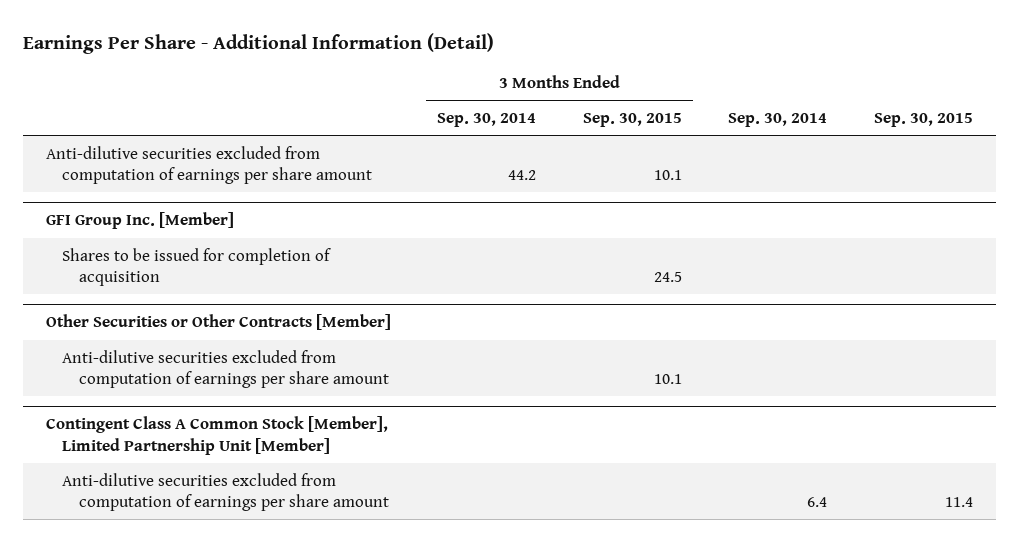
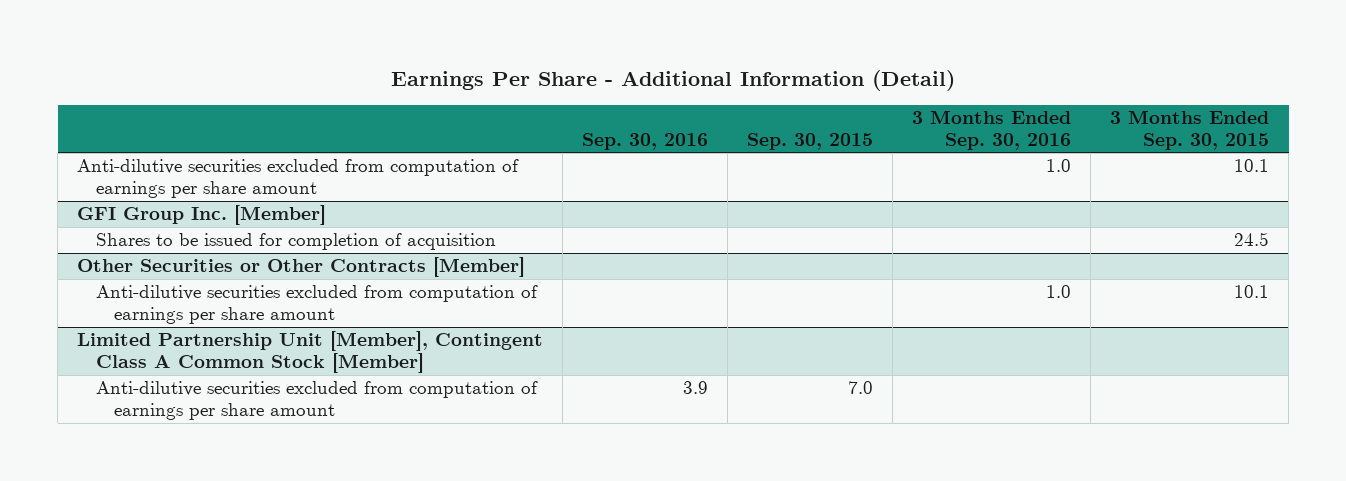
[437,113,537,128] Sep. 30, 2014 -> none
[728,113,828,128] Sep. 30, 2014 -> none
none -> [582,132,709,150] Sep. 30, 2016
none -> [912,110,1072,150] 3 Months Ended Sep. 30, 2016
[46,416,389,456] Contingent Class A Common Stock [Member], Limited Partnership Unit [Member] -> [77,331,544,373] Limited Partnership Unit [Member], Contingent Class A Common Stock [Member]
[944,497,973,508] 11.4 -> [848,381,874,395] 7.0

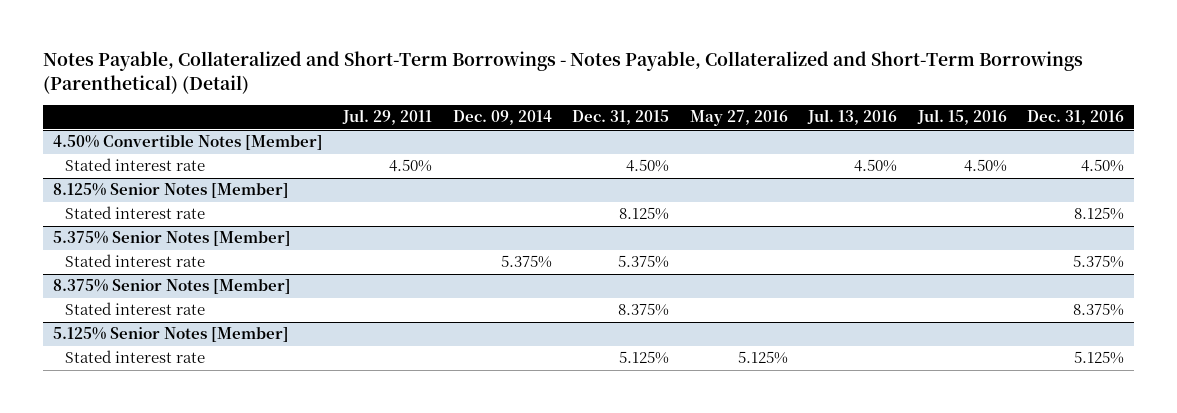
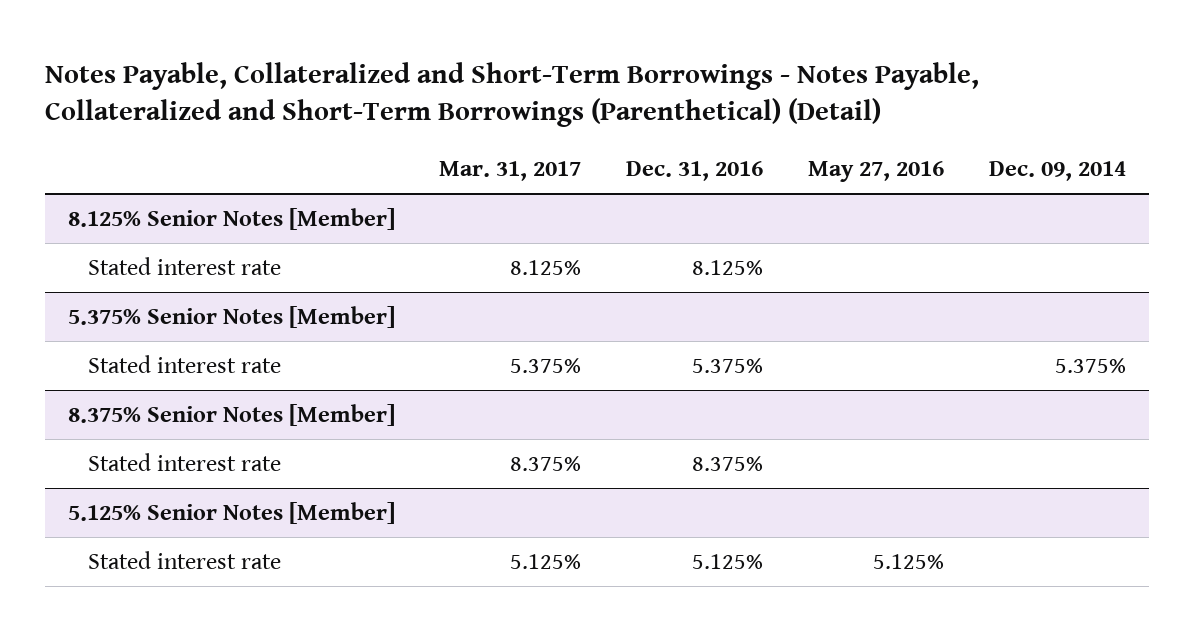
[342,109,433,126] Jul. 29, 2011 -> none
[572,110,670,126] Dec. 31, 2015 -> none
[807,109,898,126] Jul. 13, 2016 -> none
[916,109,1007,126] Jul. 15, 2016 -> none
none -> [439,161,582,182] Mar. 31, 2017
[52,134,323,151] 4.50% Convertible Notes [Member] -> none
[65,158,206,172] Stated interest rate -> none

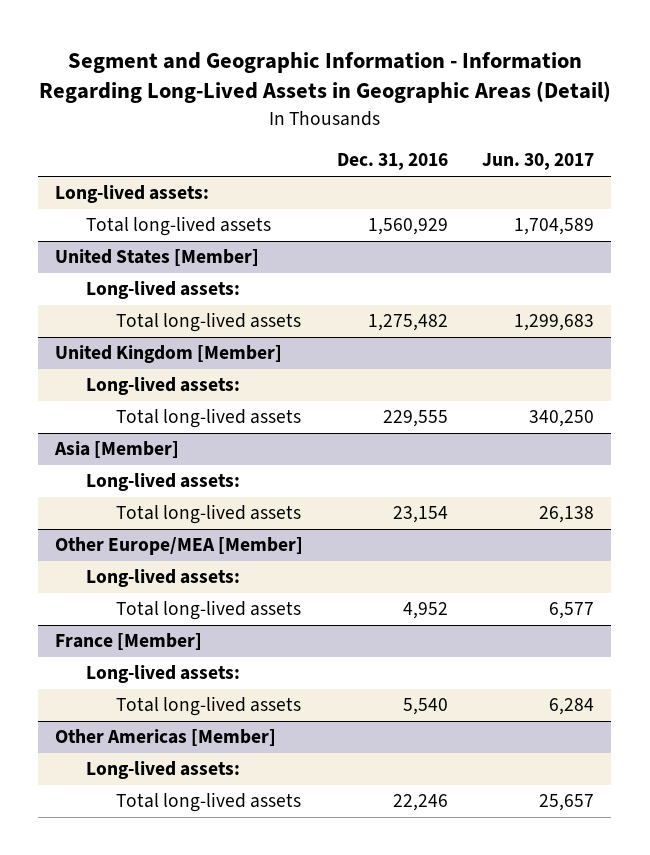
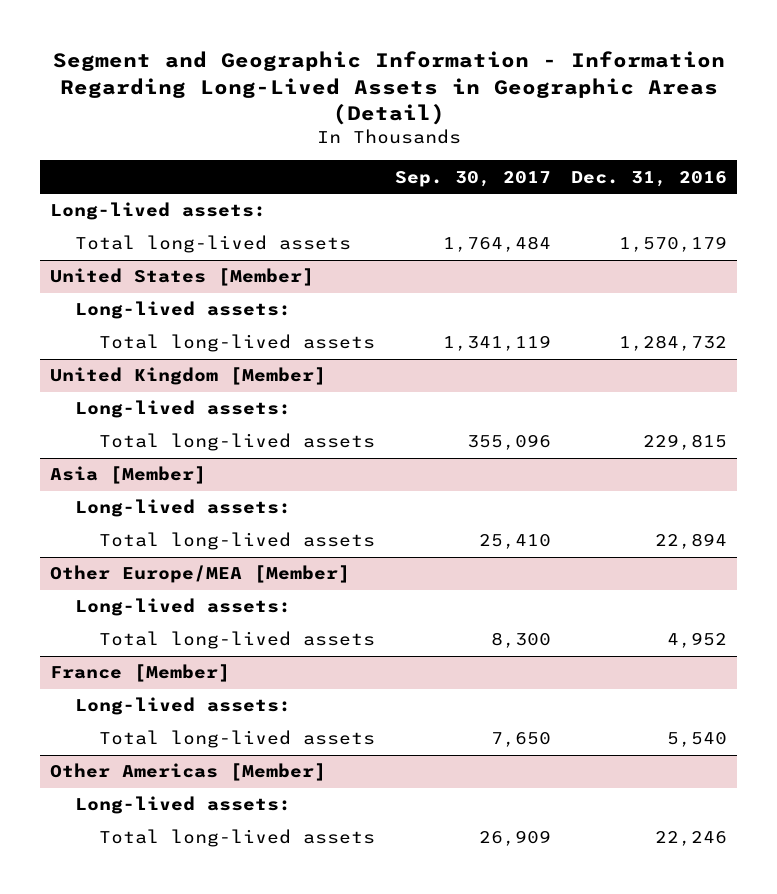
[482,153,595,171] Jun. 30, 2017 -> none
none -> [394,170,551,187] Sep. 30, 2017
[368,218,449,236] 1,560,929 -> [618,236,727,253] 1,570,179
[368,314,449,332] 1,275,482 -> [618,335,727,352] 1,284,732
[383,410,449,428] 229,555 -> [642,434,727,451] 229,815
[393,506,449,524] 23,154 -> [654,533,727,550] 22,894

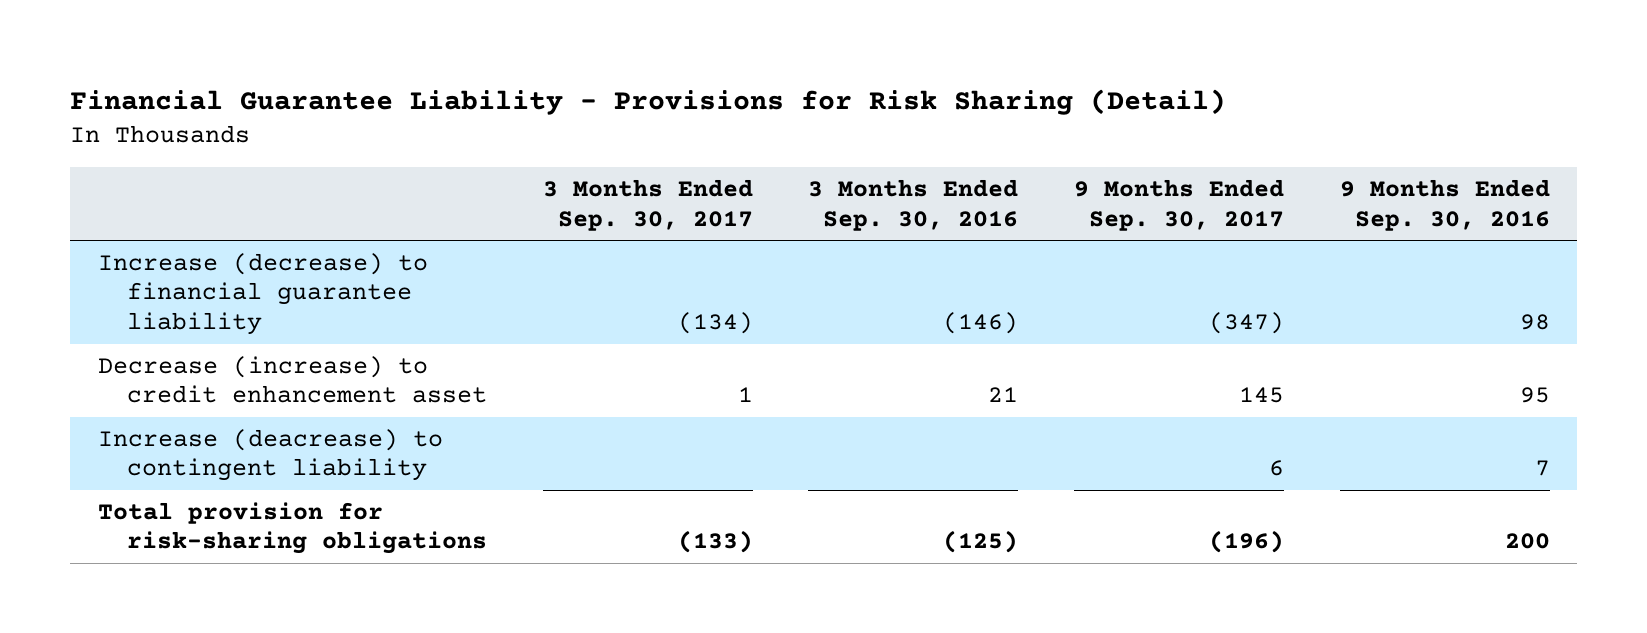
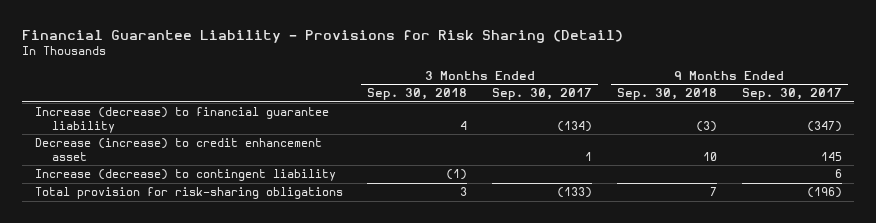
[808,179,1019,231] 3 Months Ended Sep. 30, 2016 -> none
[1339,179,1550,231] 9 Months Ended Sep. 30, 2016 -> none
none -> [367,88,468,101] Sep. 30, 2018
none -> [616,88,717,101] Sep. 30, 2018
[97,428,443,482] Increase (deacrease) to contingent liability -> [34,169,336,182] Increase (decrease) to contingent liability

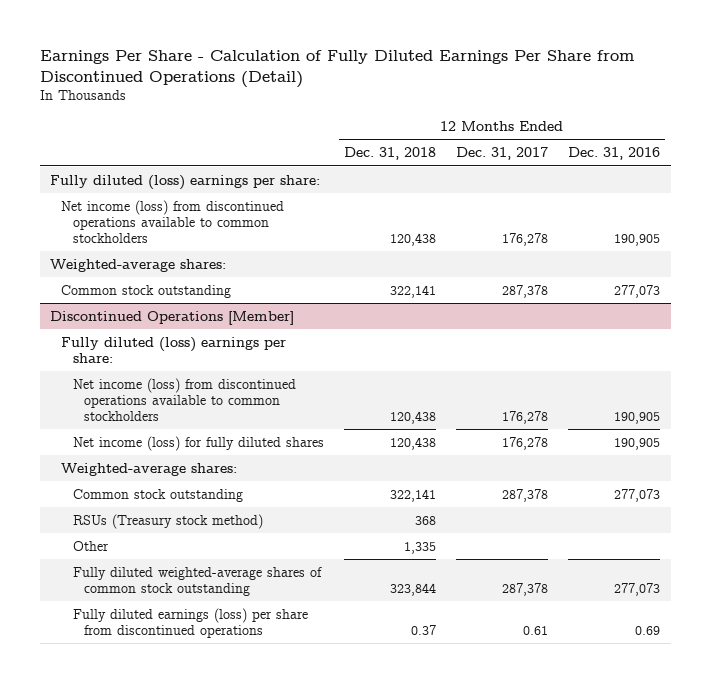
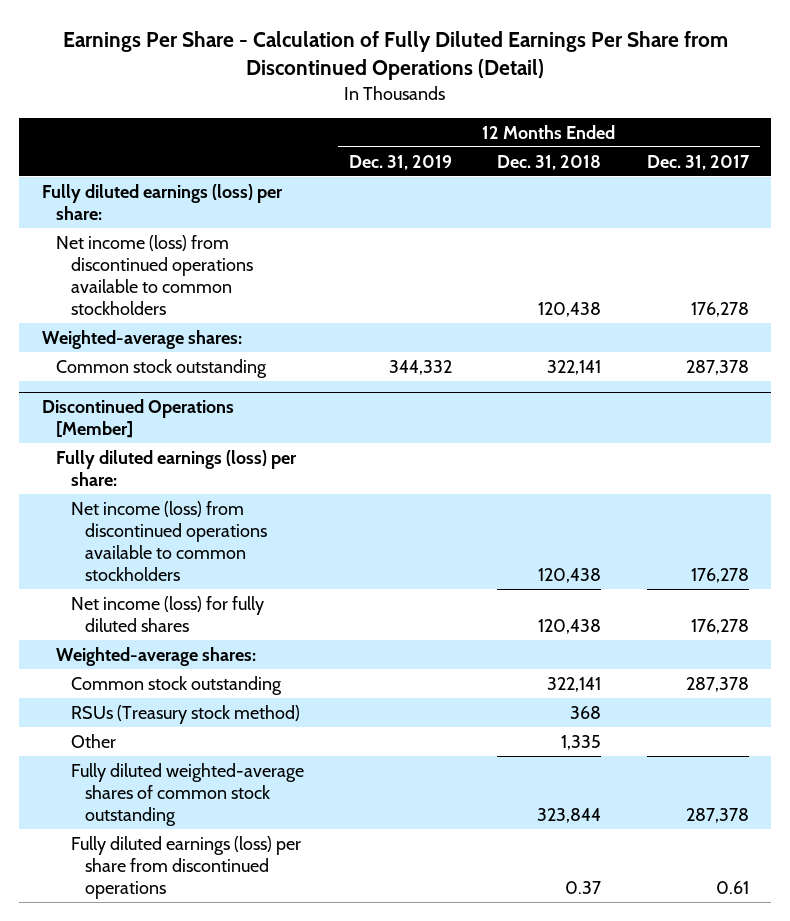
[568,147,661,161] Dec. 31, 2016 -> none
none -> [348,154,452,170] Dec. 31, 2019
[50,174,321,190] Fully diluted (loss) earnings per share: -> [41,183,283,220] Fully diluted earnings (loss) per share:
[61,336,287,363] Fully diluted (loss) earnings per share: -> [56,449,298,486] Fully diluted earnings (loss) per share:

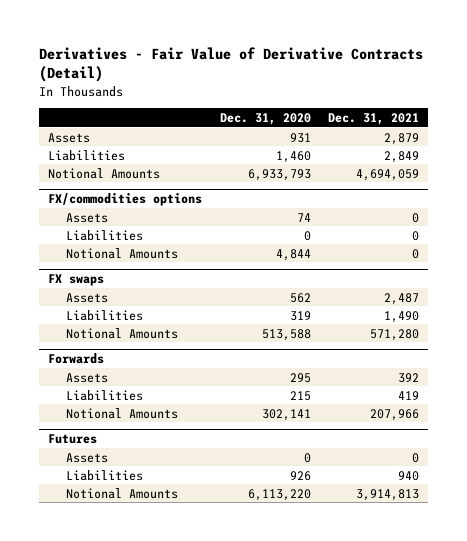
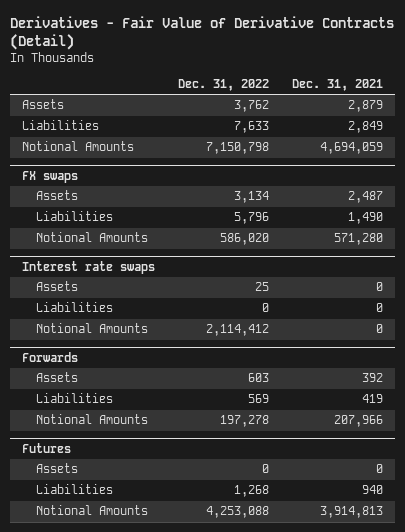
[219,113,311,126] Dec. 31, 2020 -> none
none -> [178,79,270,92] Dec. 31, 2022
[47,193,202,207] FX/commodities options -> none
[66,212,109,223] Assets -> none
[66,229,144,241] Liabilities -> none
[66,247,179,259] Notional Amounts -> none
none -> [21,260,155,274] Interest rate swaps
none -> [36,281,79,292] Assets
none -> [36,302,114,313] Liabilities
none -> [36,323,149,334] Notional Amounts

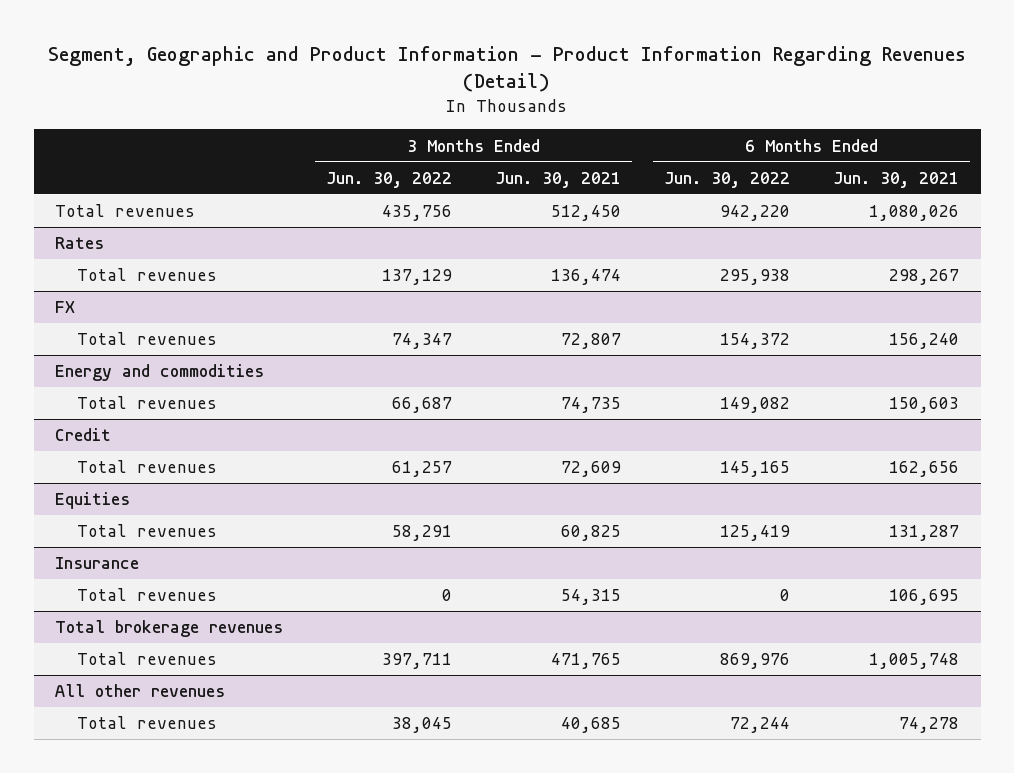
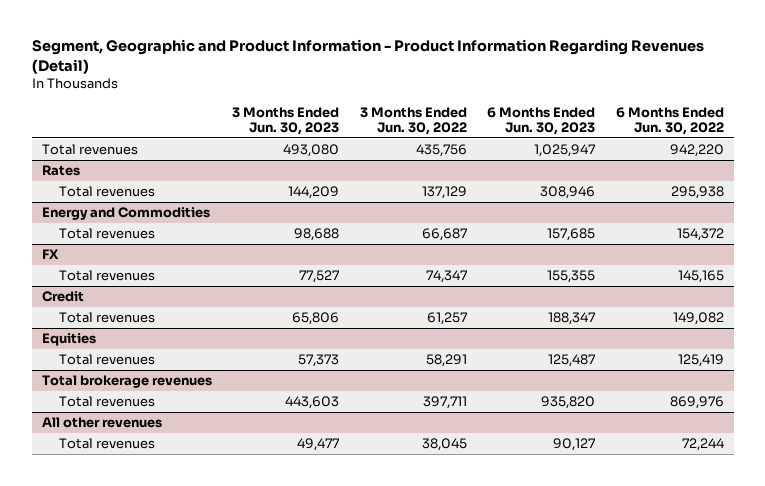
[495,171,622,188] Jun. 30, 2021 -> none
[833,171,960,188] Jun. 30, 2021 -> none
none -> [232,106,340,135] 3 Months Ended Jun. 30, 2023
none -> [487,106,596,135] 6 Months Ended Jun. 30, 2023
none -> [41,207,210,221] Energy and Commodities
none -> [58,228,155,240] Total revenues
[55,364,265,382] Energy and commodities -> none
[76,396,217,410] Total revenues -> none
[720,333,791,350] 154,372 -> [677,270,724,284] 145,165
[720,461,791,478] 145,165 -> [672,312,724,326] 149,082
[55,557,140,570] Insurance -> none
[76,588,217,602] Total revenues -> none

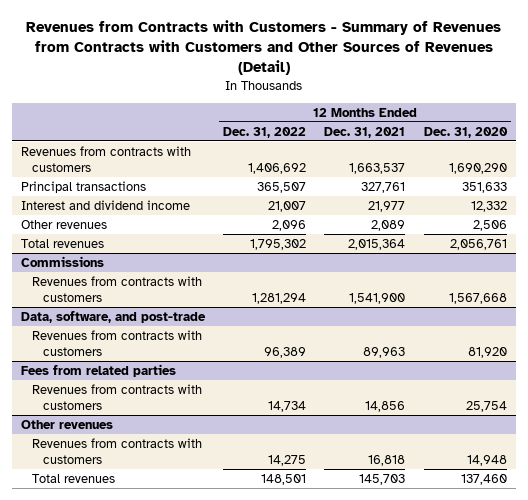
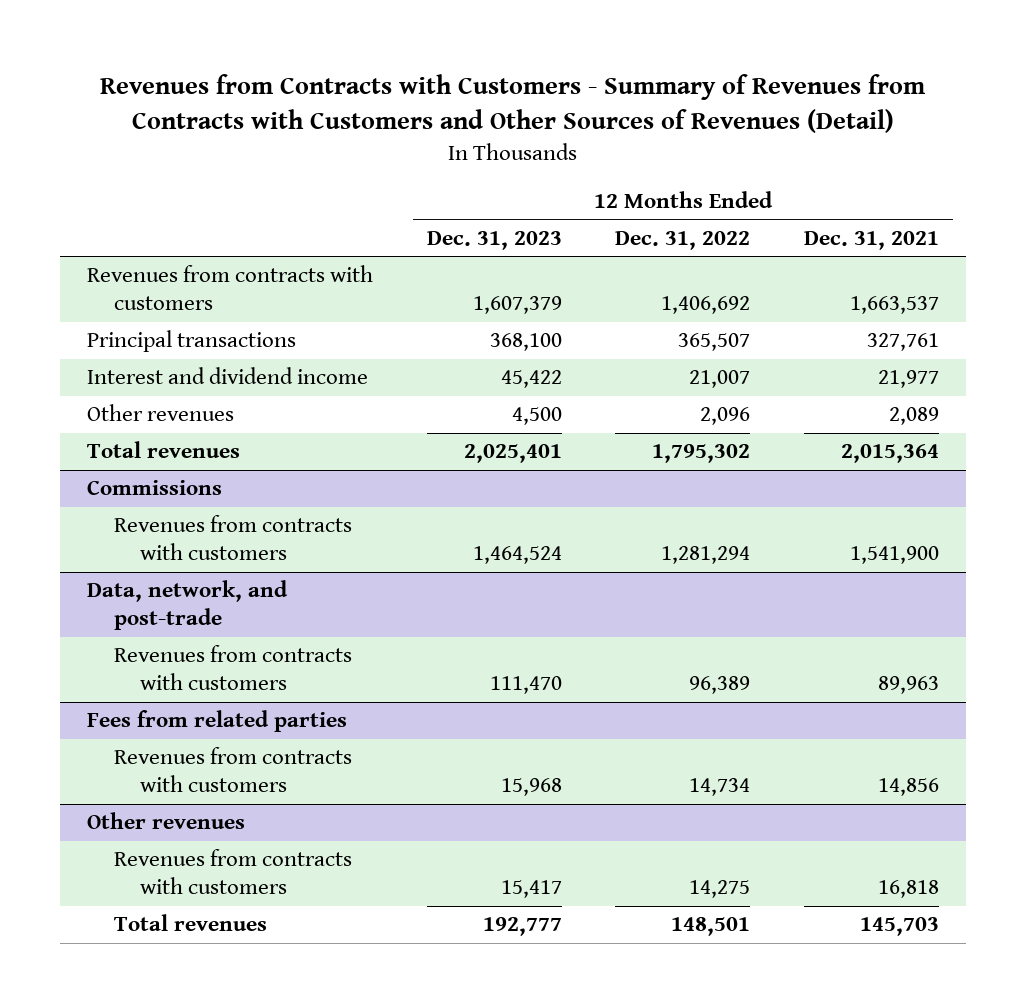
[423,126,508,138] Dec. 31, 2020 -> none
none -> [426,230,562,250] Dec. 31, 2023
[21,310,207,323] Data, software, and post-trade -> [86,580,288,631] Data, network, and post-trade

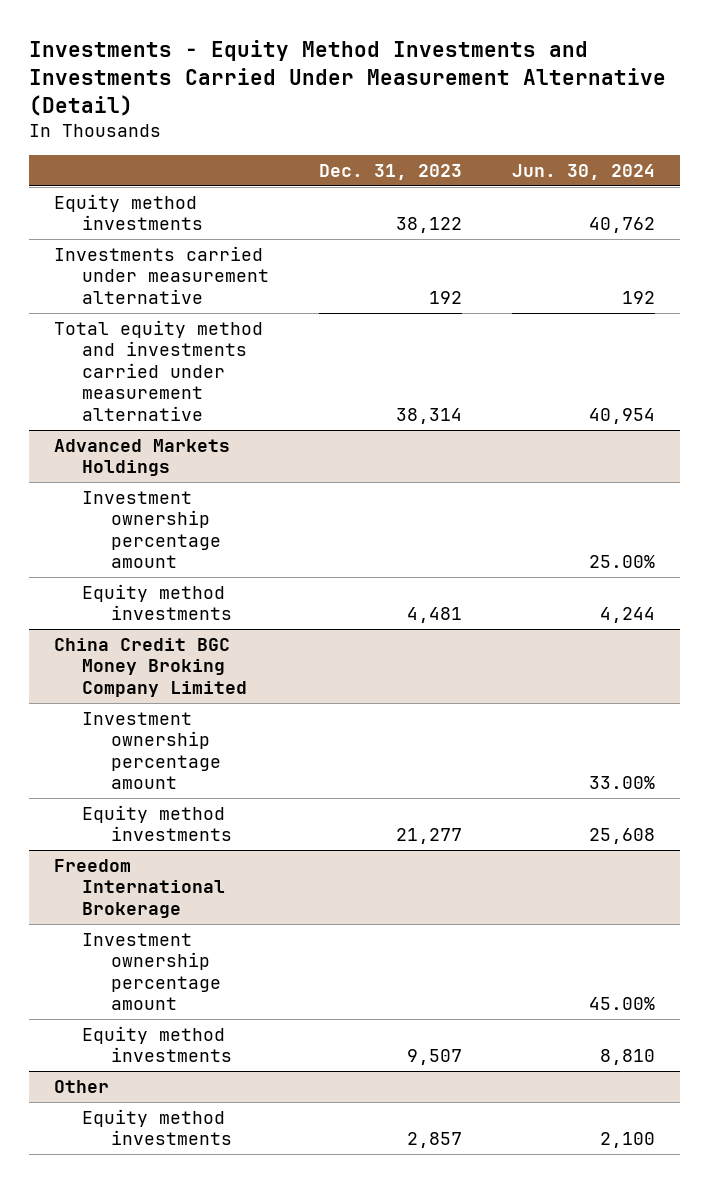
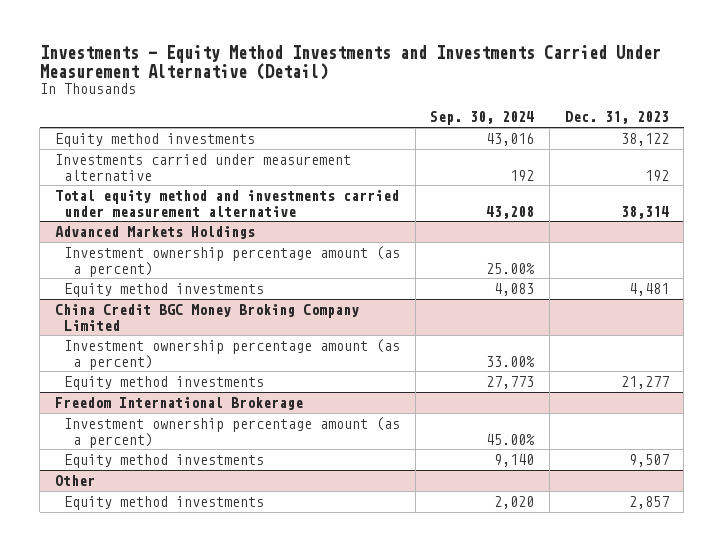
[512,164,656,181] Jun. 30, 2024 -> none
none -> [430,111,535,126] Sep. 30, 2024
[82,490,221,569] Investment ownership percentage amount -> [64,245,401,277] Investment ownership percentage amount (as a percent)
[82,711,221,790] Investment ownership percentage amount -> [64,338,401,370] Investment ownership percentage amount (as a percent)
[82,932,221,1011] Investment ownership percentage amount -> [64,416,401,448] Investment ownership percentage amount (as a percent)

